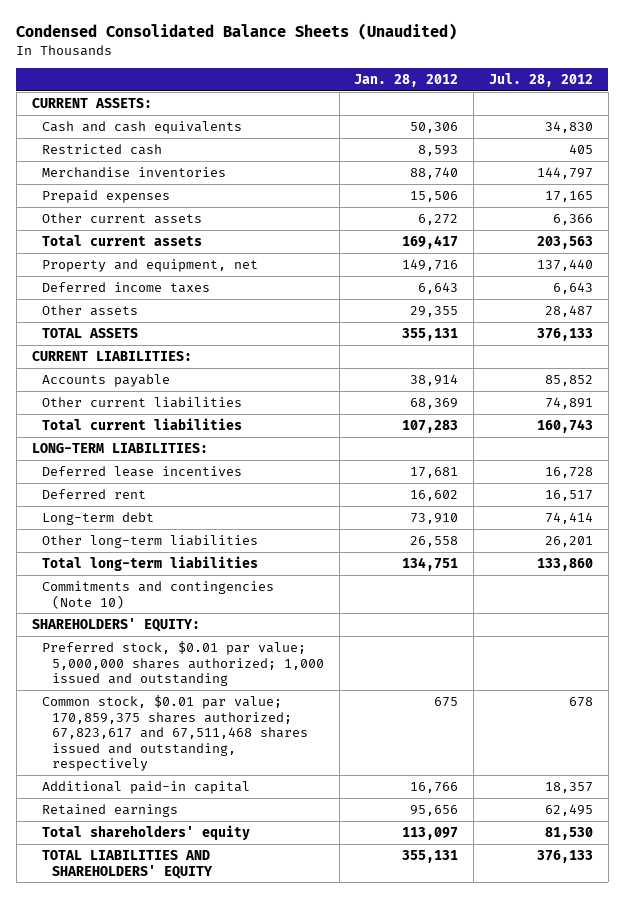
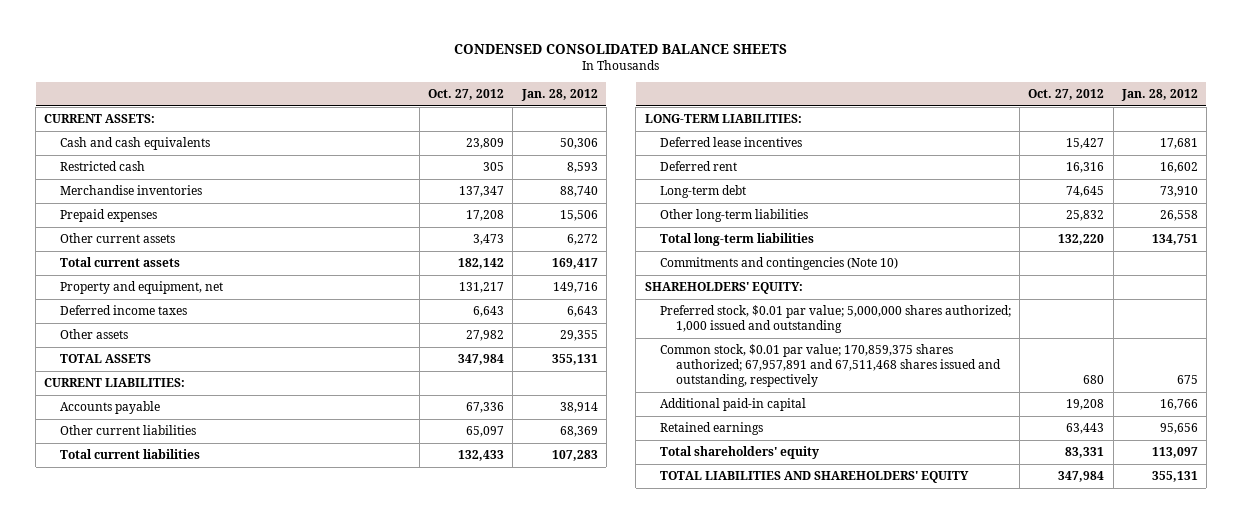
[16,22,458,40] Condensed Consolidated Balance Sheets (Unaudited) -> [454,44,788,55] CONDENSED CONSOLIDATED BALANCE SHEETS
[488,72,593,87] Jul. 28, 2012 -> none
none -> [428,89,505,101] Oct. 27, 2012
[41,694,308,772] Common stock, $0.01 par value; 170,859,375 shares authorized; 67,823,617 and 67,511,468 shares issued and outstanding, respectively -> [660,344,1002,388] Common stock, $0.01 par value; 170,859,375 shares authorized; 67,957,891 and 67,511,468 shares issued and outstanding, respectively

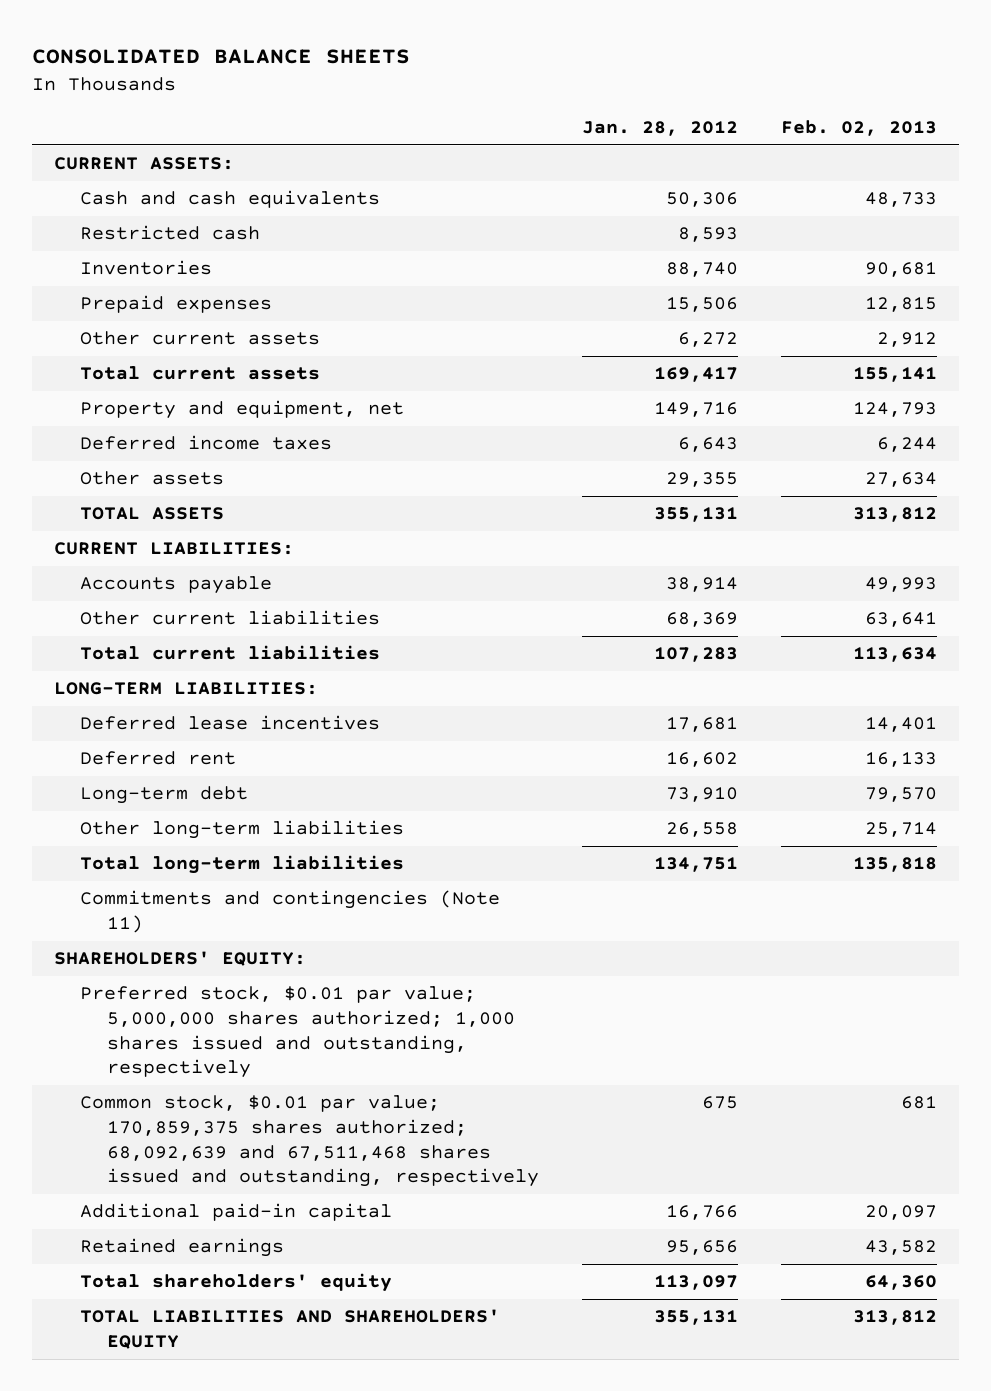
[454,44,788,55] CONDENSED CONSOLIDATED BALANCE SHEETS -> [32,49,411,65] CONSOLIDATED BALANCE SHEETS
[428,89,505,101] Oct. 27, 2012 -> none
none -> [781,120,938,137] Feb. 02, 2013
[60,185,203,196] Merchandise inventories -> [80,260,213,276] Inventories
[660,257,899,271] Commitments and contingencies (Note 10) -> [80,890,501,933] Commitments and contingencies (Note 11)
[660,305,1012,334] Preferred stock, $0.01 par value; 5,000,000 shares authorized; 1,000 issued and outstanding -> [80,986,515,1079] Preferred stock, $0.01 par value; 5,000,000 shares authorized; 1,000 shares issued and outstanding, respectively
[660,344,1002,388] Common stock, $0.01 par value; 170,859,375 shares authorized; 67,957,891 and 67,511,468 shares issued and outstanding, respectively -> [80,1095,539,1188] Common stock, $0.01 par value; 170,859,375 shares authorized; 68,092,639 and 67,511,468 shares issued and outstanding, respectively

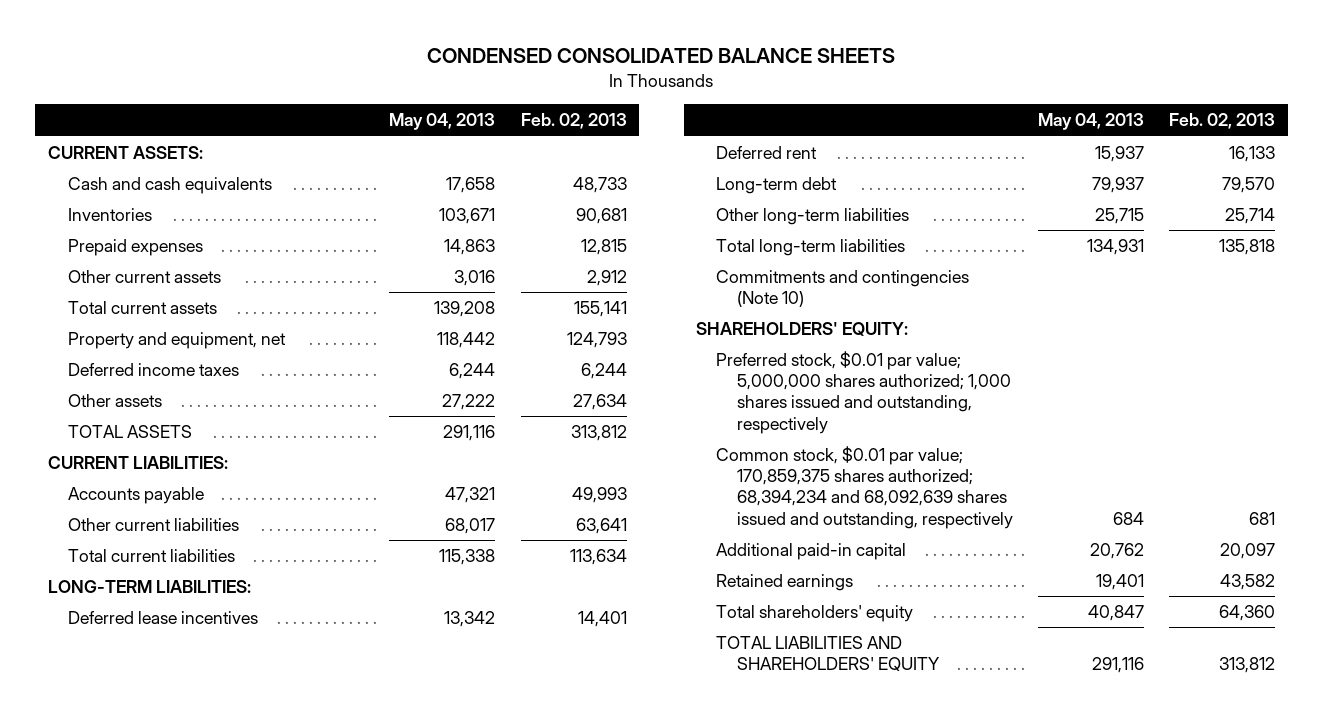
[32,49,411,65] CONSOLIDATED BALANCE SHEETS -> [427,47,896,63] CONDENSED CONSOLIDATED BALANCE SHEETS
[581,121,738,137] Jan. 28, 2012 -> none
none -> [389,113,496,131] May 04, 2013
[80,225,261,241] Restricted cash -> none
[80,890,501,933] Commitments and contingencies (Note 11) -> [716,270,970,308] Commitments and contingencies (Note 10)
[80,1095,539,1188] Common stock, $0.01 par value; 170,859,375 shares authorized; 68,092,639 and 67,511,468 shares issued and outstanding, respectively -> [716,446,1013,529] Common stock, $0.01 par value; 170,859,375 shares authorized; 68,394,234 and 68,092,639 shares issued and outstanding, respectively

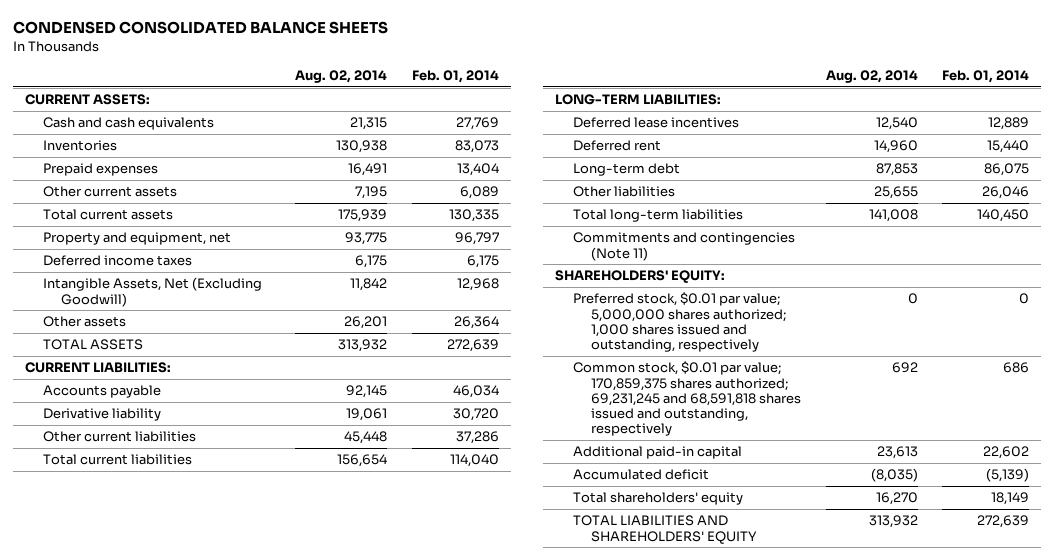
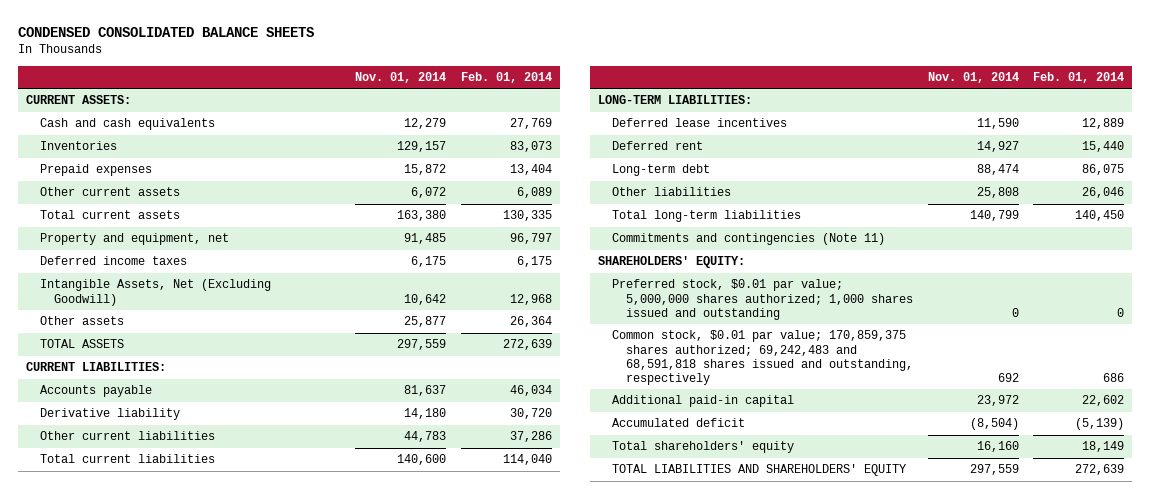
[295,70,388,84] Aug. 02, 2014 -> none
none -> [355,72,447,84] Nov. 01, 2014
[573,292,787,353] Preferred stock, $0.01 par value; 5,000,000 shares authorized; 1,000 shares issued and outstanding, respectively -> [611,279,913,320] Preferred stock, $0.01 par value; 5,000,000 shares authorized; 1,000 shares issued and outstanding
[573,361,802,437] Common stock, $0.01 par value; 170,859,375 shares authorized; 69,231,245 and 68,591,818 shares issued and outstanding, respectively -> [611,330,913,385] Common stock, $0.01 par value; 170,859,375 shares authorized; 69,242,483 and 68,591,818 shares issued and outstanding, respectively

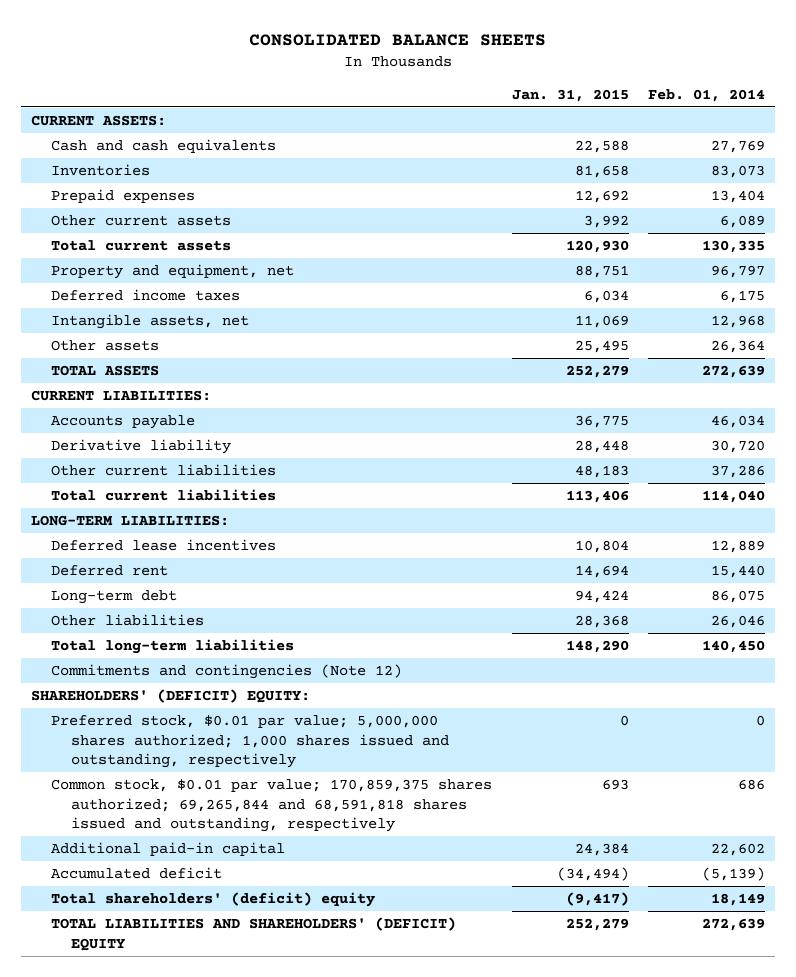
[18,27,315,38] CONDENSED CONSOLIDATED BALANCE SHEETS -> [248,33,546,46] CONSOLIDATED BALANCE SHEETS
[355,72,447,84] Nov. 01, 2014 -> none
none -> [511,88,629,102] Jan. 31, 2015
[39,279,271,306] Intangible Assets, Net (Excluding Goodwill) -> [50,314,249,330] Intangible assets, net
[611,233,885,246] Commitments and contingencies (Note 11) -> [50,664,402,680] Commitments and contingencies (Note 12)
[597,256,745,269] SHAREHOLDERS' EQUITY: -> [30,689,310,704] SHAREHOLDERS' (DEFICIT) EQUITY:
[611,279,913,320] Preferred stock, $0.01 par value; 5,000,000 shares authorized; 1,000 shares issued and outstanding -> [50,715,450,769] Preferred stock, $0.01 par value; 5,000,000 shares authorized; 1,000 shares issued and outstanding, respectively
[611,330,913,385] Common stock, $0.01 par value; 170,859,375 shares authorized; 69,242,483 and 68,591,818 shares issued and outstanding, respectively -> [50,779,492,833] Common stock, $0.01 par value; 170,859,375 shares authorized; 69,265,844 and 68,591,818 shares issued and outstanding, respectively
[611,441,794,454] Total shareholders' equity -> [50,892,375,908] Total shareholders' (deficit) equity
[611,464,906,477] TOTAL LIABILITIES AND SHAREHOLDERS' EQUITY -> [50,917,456,951] TOTAL LIABILITIES AND SHAREHOLDERS' (DEFICIT) EQUITY

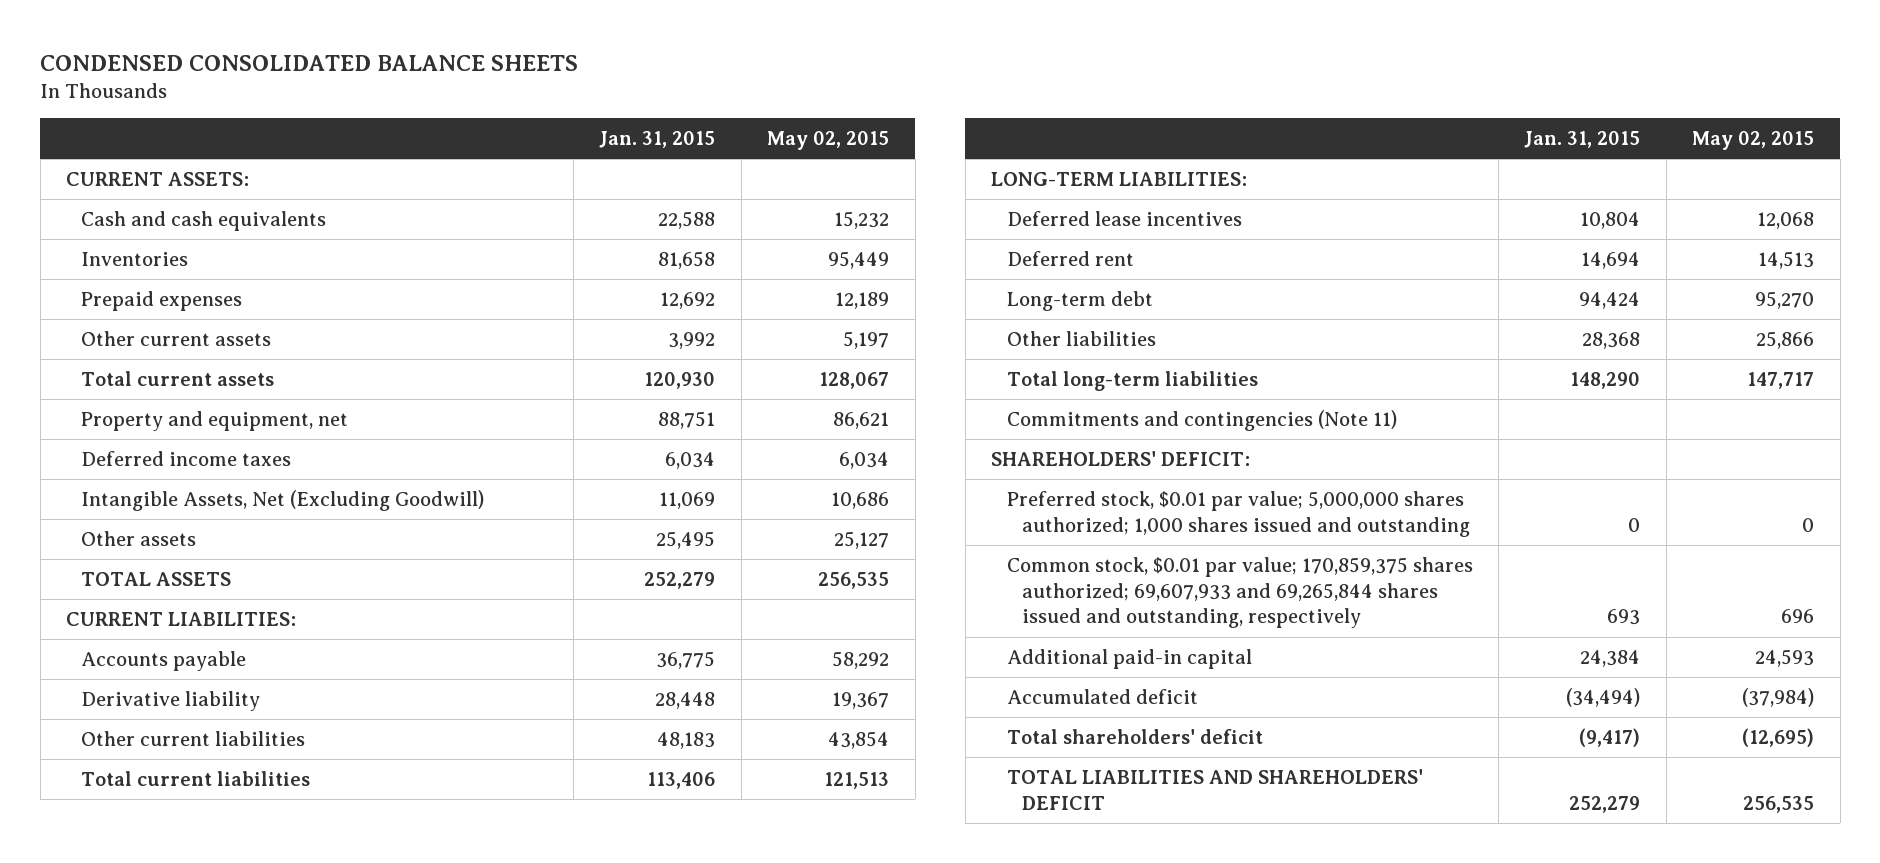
[248,33,546,46] CONSOLIDATED BALANCE SHEETS -> [40,55,579,72] CONDENSED CONSOLIDATED BALANCE SHEETS
[648,88,766,102] Feb. 01, 2014 -> none
none -> [767,131,890,151] May 02, 2015
[50,314,249,330] Intangible assets, net -> [81,489,485,511] Intangible Assets, Net (Excluding Goodwill)
[50,664,402,680] Commitments and contingencies (Note 12) -> [1006,409,1397,431] Commitments and contingencies (Note 11)
[30,689,310,704] SHAREHOLDERS' (DEFICIT) EQUITY: -> [991,450,1251,466] SHAREHOLDERS' DEFICIT:
[50,715,450,769] Preferred stock, $0.01 par value; 5,000,000 shares authorized; 1,000 shares issued and outstanding, respectively -> [1006,490,1470,537] Preferred stock, $0.01 par value; 5,000,000 shares authorized; 1,000 shares issued and outstanding
[50,779,492,833] Common stock, $0.01 par value; 170,859,375 shares authorized; 69,265,844 and 68,591,818 shares issued and outstanding, respectively -> [1006,556,1473,629] Common stock, $0.01 par value; 170,859,375 shares authorized; 69,607,933 and 69,265,844 shares issued and outstanding, respectively
[50,892,375,908] Total shareholders' (deficit) equity -> [1006,728,1263,744] Total shareholders' deficit
[50,917,456,951] TOTAL LIABILITIES AND SHAREHOLDERS' (DEFICIT) EQUITY -> [1006,768,1423,810] TOTAL LIABILITIES AND SHAREHOLDERS' DEFICIT

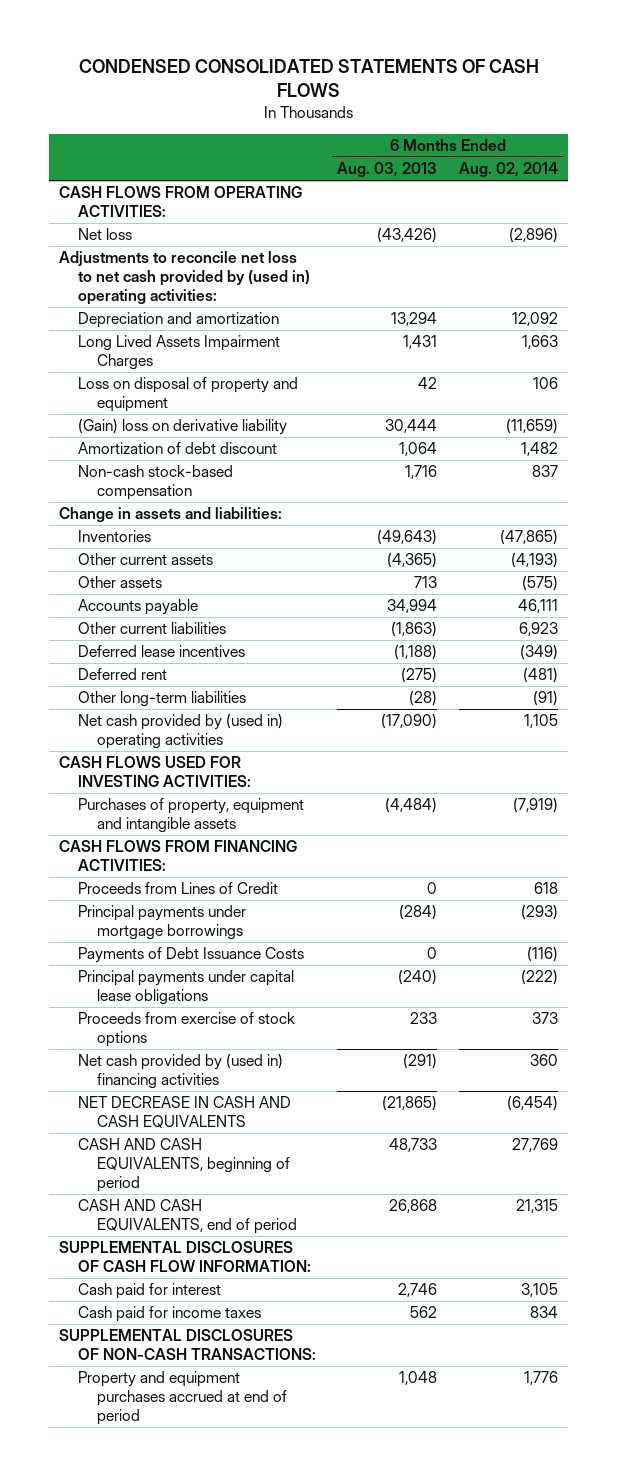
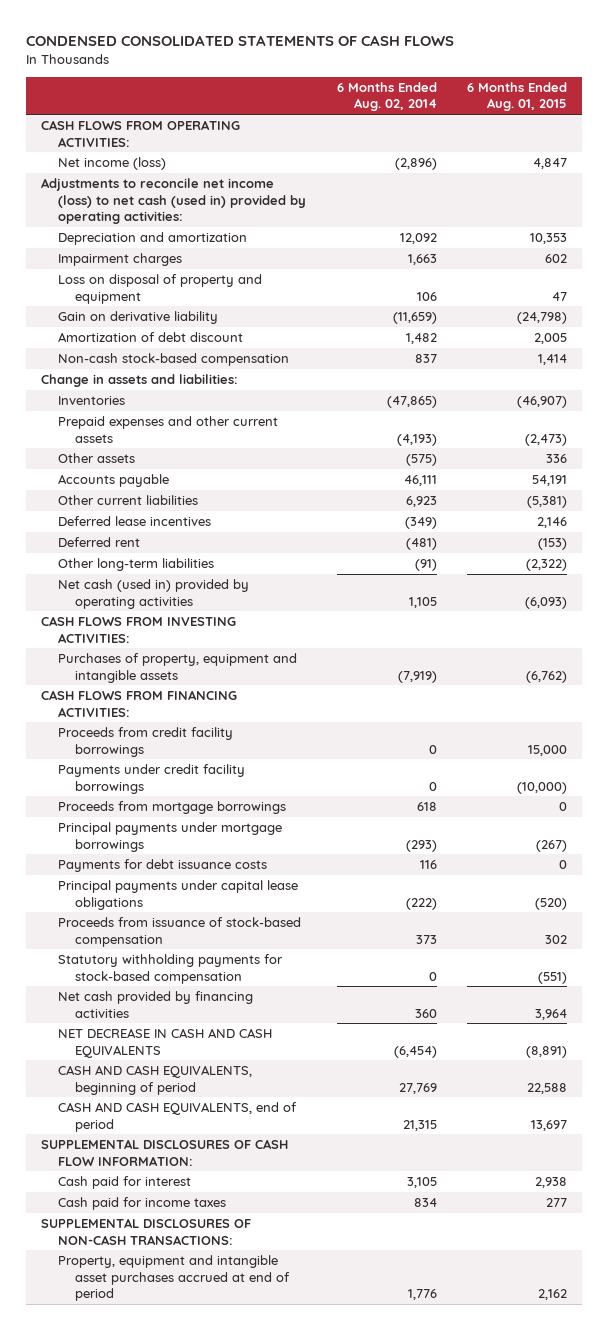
[337,162,438,178] Aug. 03, 2013 -> none
none -> [466,81,567,112] 6 Months Ended Aug. 01, 2015
[78,228,133,241] Net loss -> [58,157,167,171] Net income (loss)
[59,251,311,306] Adjustments to reconcile net loss to net cash provided by (used in) operating activities: -> [41,178,307,224] Adjustments to reconcile net income (loss) to net cash (used in) provided by operating activities:
[78,335,281,371] Long Lived Assets Impairment Charges -> [58,253,183,267] Impairment charges
[78,419,288,436] (Gain) loss on derivative liability -> [58,311,219,325] Gain on derivative liability
[78,553,214,566] Other current assets -> [58,416,279,443] Prepaid expenses and other current assets
[78,714,284,750] Net cash provided by (used in) operating activities -> [58,579,250,609] Net cash (used in) provided by operating activities
[59,756,252,788] CASH FLOWS USED FOR INVESTING ACTIVITIES: -> [41,616,237,643] CASH FLOWS FROM INVESTING ACTIVITIES:
none -> [58,727,234,757] Proceeds from credit facility borrowings
none -> [58,764,246,794] Payments under credit facility borrowings
[78,882,279,895] Proceeds from Lines of Credit -> [58,801,287,815] Proceeds from mortgage borrowings
[78,947,305,964] Payments of Debt Issuance Costs -> [58,859,268,873] Payments for debt issuance costs
[526,947,558,963] (116) -> [419,860,437,870] 116
[78,1012,296,1048] Proceeds from exercise of stock options -> [58,917,302,947] Proceeds from issuance of stock-based compensation
none -> [58,954,284,984] Statutory withholding payments for stock-based compensation
[78,1054,284,1090] Net cash provided by (used in) financing activities -> [58,991,254,1018] Net cash provided by financing activities
[78,1371,287,1426] Property and equipment purchases accrued at end of period -> [58,1255,291,1301] Property, equipment and intangible asset purchases accrued at end of period

